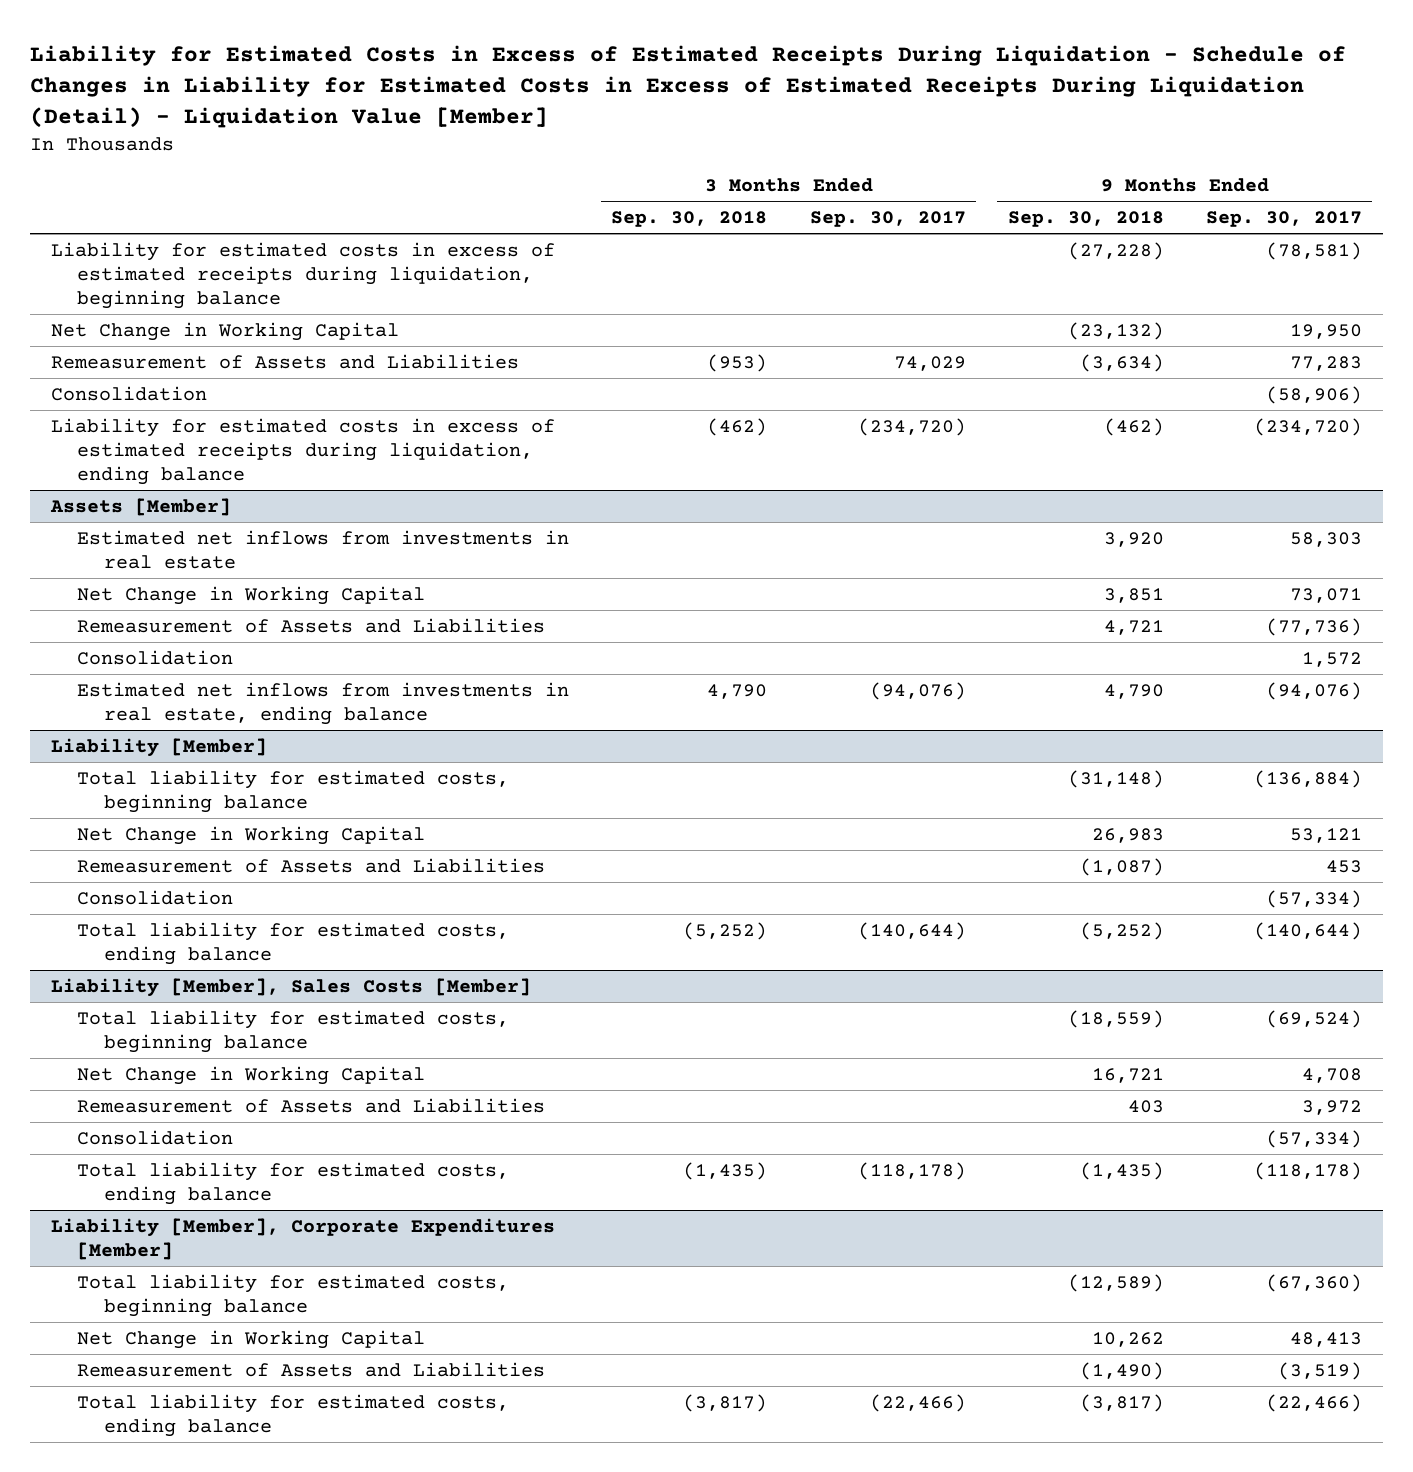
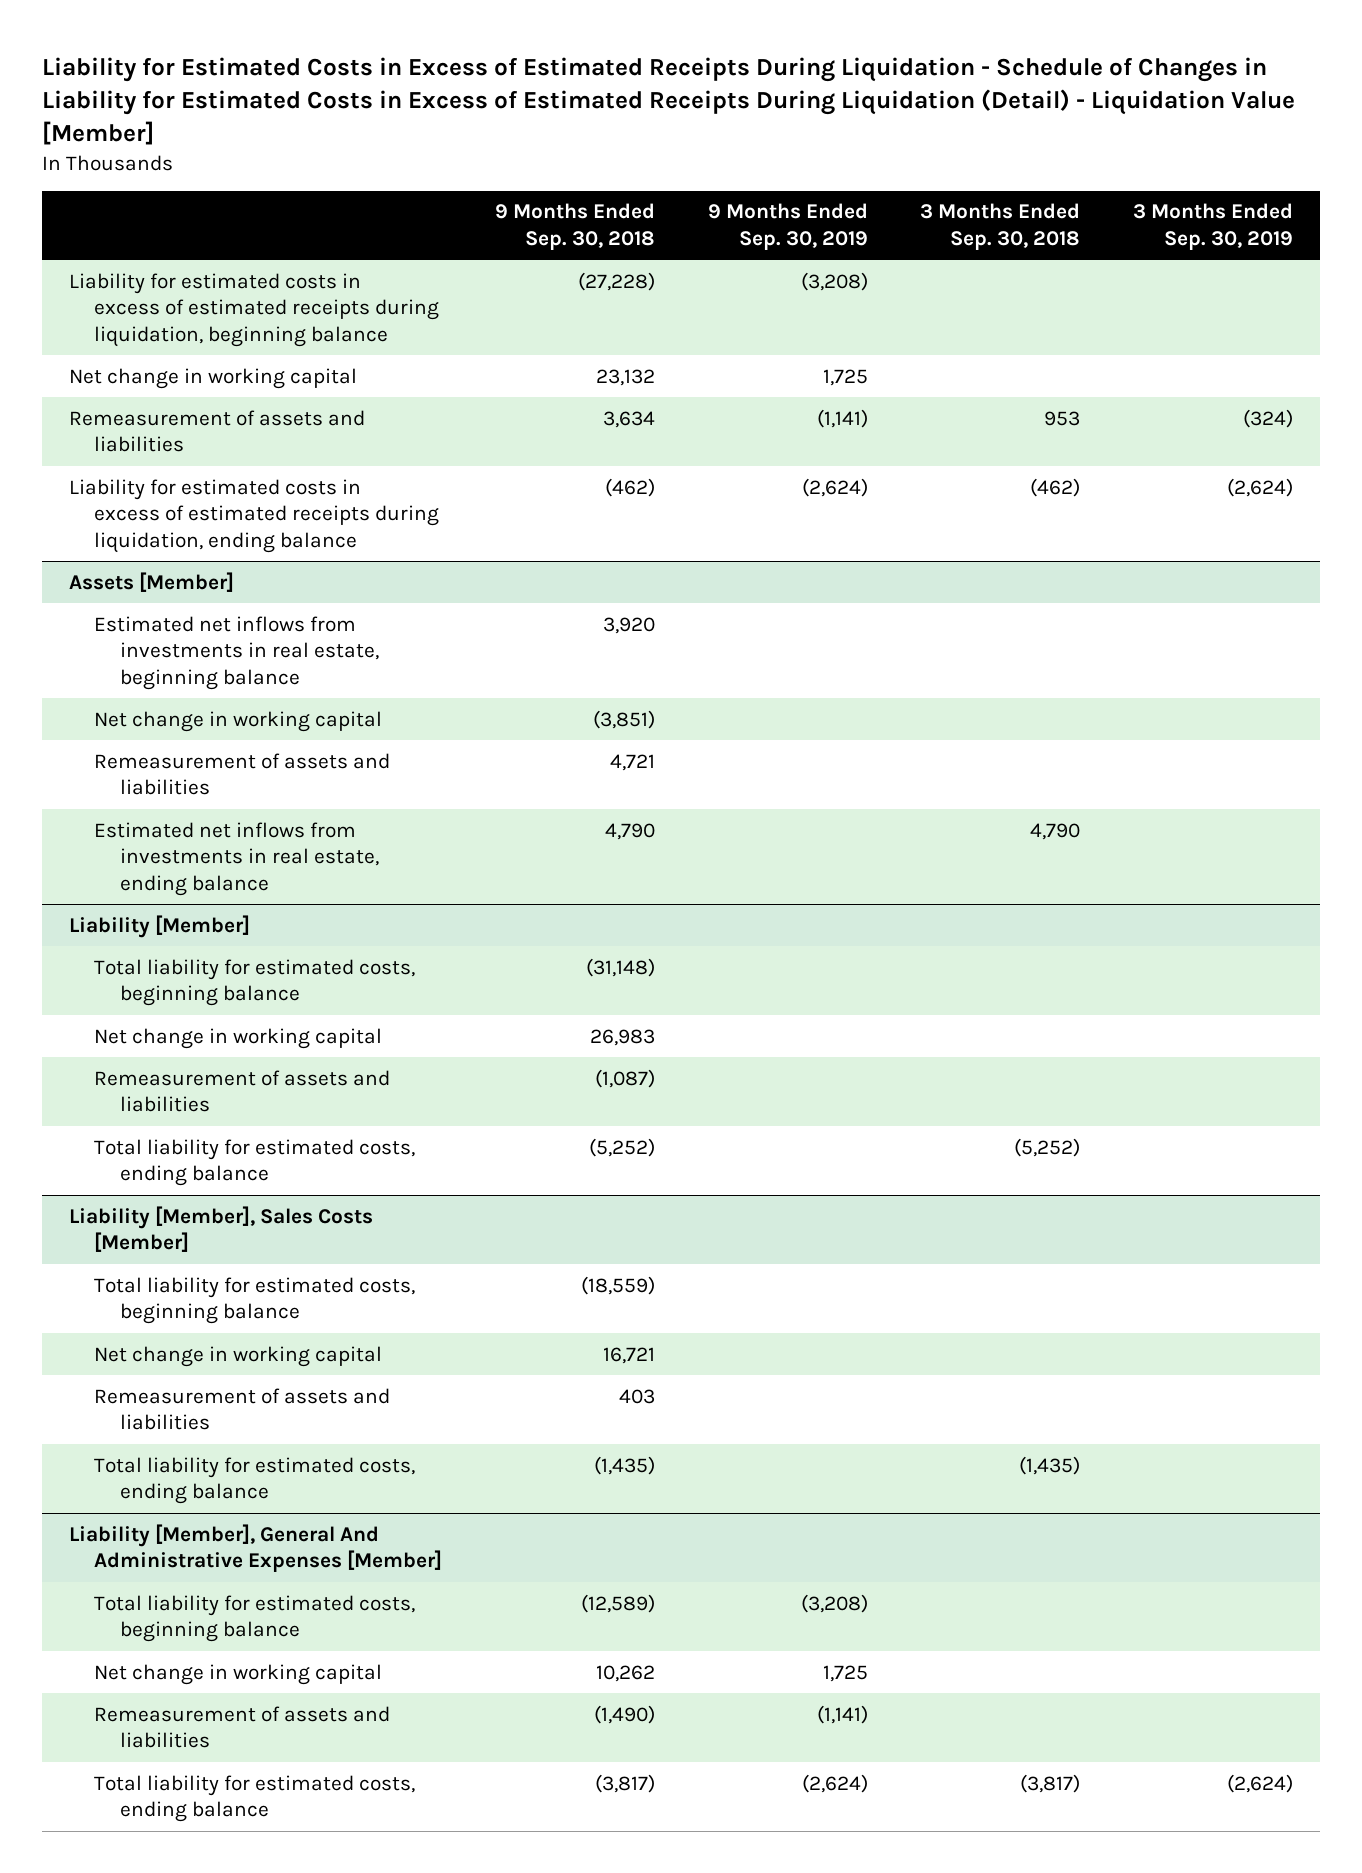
[809,211,966,228] Sep. 30, 2017 -> none
[1205,211,1362,228] Sep. 30, 2017 -> none
none -> [707,203,868,251] 9 Months Ended Sep. 30, 2019
none -> [1133,203,1294,251] 3 Months Ended Sep. 30, 2019
[51,385,208,401] Consolidation -> none
[51,321,400,341] Net Change in Working Capital -> [68,367,357,389] Net change in working capital
[1067,321,1164,340] (23,132) -> [595,368,655,386] 23,132
[51,353,520,369] Remeasurement of Assets and Liabilities -> [68,409,365,453] Remeasurement of assets and liabilities
[707,353,768,372] (953) -> [1044,410,1081,426] 953
[1079,353,1164,372] (3,634) -> [602,410,655,428] 3,634
[77,649,234,665] Consolidation -> none
[77,529,570,569] Estimated net inflows from investments in real estate -> [94,615,379,691] Estimated net inflows from investments in real estate, beginning balance
[77,585,426,605] Net Change in Working Capital -> [94,710,383,732] Net change in working capital
[1103,587,1164,603] 3,851 -> [592,709,655,729] (3,851)
[77,617,546,633] Remeasurement of Assets and Liabilities -> [94,752,391,796] Remeasurement of assets and liabilities
[77,889,234,905] Consolidation -> none
[77,825,426,845] Net Change in Working Capital -> [94,1027,383,1049] Net change in working capital
[77,857,546,873] Remeasurement of Assets and Liabilities -> [94,1069,391,1113] Remeasurement of assets and liabilities
[77,1129,234,1145] Consolidation -> none
[77,1065,426,1085] Net Change in Working Capital -> [94,1345,383,1367] Net change in working capital
[77,1097,546,1113] Remeasurement of Assets and Liabilities -> [94,1387,391,1431] Remeasurement of assets and liabilities
[51,1217,556,1260] Liability [Member], Corporate Expenditures [Member] -> none
none -> [68,1523,443,1573] Liability [Member], General And Administrative Expenses [Member]
[77,1329,426,1349] Net Change in Working Capital -> [94,1663,383,1685] Net change in working capital
[77,1361,546,1377] Remeasurement of Assets and Liabilities -> [94,1705,391,1749] Remeasurement of assets and liabilities

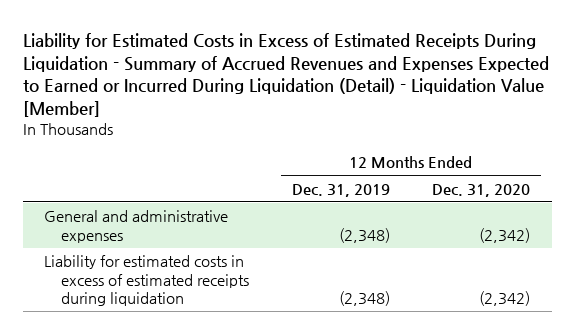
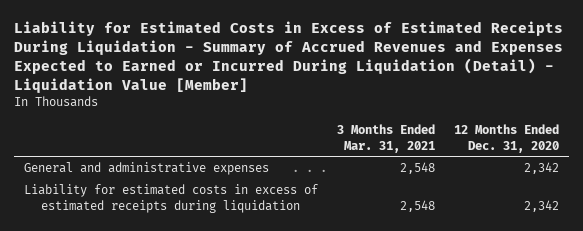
[291,183,390,197] Dec. 31, 2019 -> none
none -> [336,123,435,153] 3 Months Ended Mar. 31, 2021
[479,227,531,243] (2,342) -> [524,162,560,175] 2,342
[479,291,531,307] (2,342) -> [524,200,560,213] 2,342

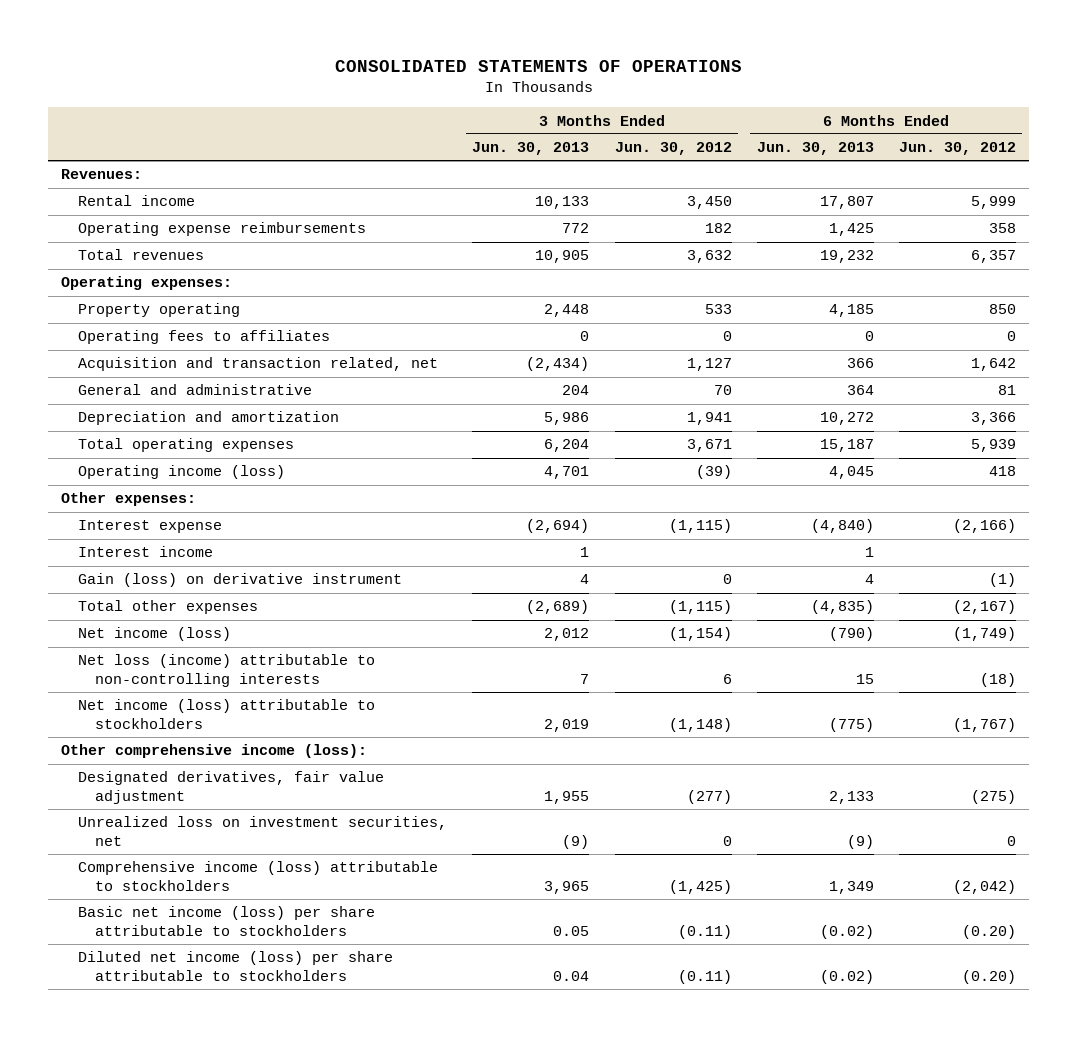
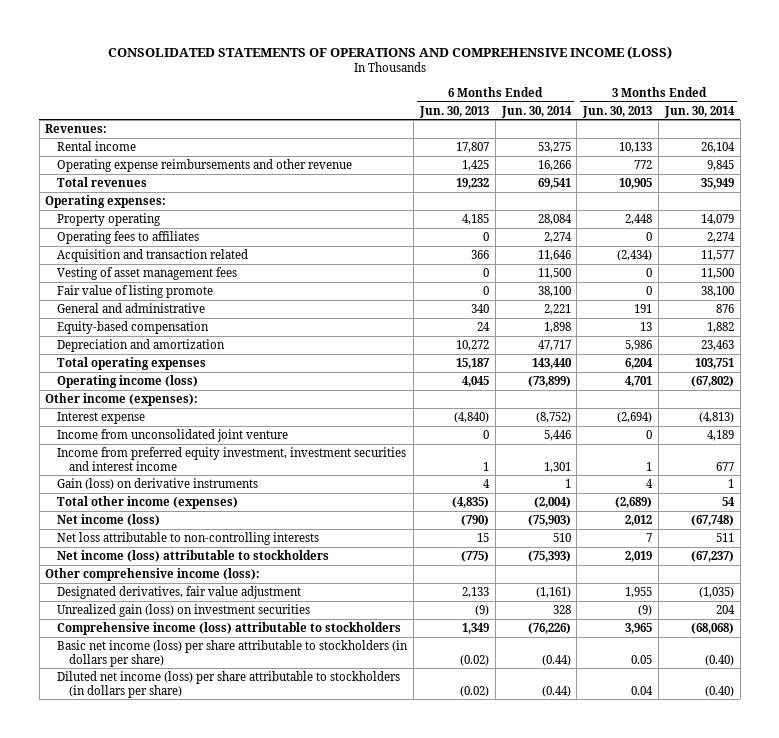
[334,59,742,72] CONSOLIDATED STATEMENTS OF OPERATIONS -> [107,45,672,59] CONSOLIDATED STATEMENTS OF OPERATIONS AND COMPREHENSIVE INCOME (LOSS)
[614,142,732,156] Jun. 30, 2012 -> none
[899,142,1017,156] Jun. 30, 2012 -> none
none -> [500,105,572,118] Jun. 30, 2014
none -> [663,105,735,118] Jun. 30, 2014
[78,222,367,237] Operating expense reimbursements -> [57,159,353,173] Operating expense reimbursements and other revenue
[78,357,439,372] Acquisition and transaction related, net -> [57,249,249,263] Acquisition and transaction related
none -> [57,267,238,281] Vesting of asset management fees
none -> [57,285,214,299] Fair value of listing promote
[562,385,590,396] 204 -> [634,304,653,314] 191
[846,385,874,396] 364 -> [470,304,489,314] 340
none -> [57,321,210,335] Equity-based compensation
[61,492,197,507] Other expenses: -> [45,393,199,407] Other income (expenses):
[78,546,214,558] Interest income -> none
none -> [57,429,289,443] Income from unconsolidated joint venture
none -> [57,447,407,471] Income from preferred equity investment, investment securities and interest income
[78,573,403,588] Gain (loss) on derivative instrument -> [57,478,259,491] Gain (loss) on derivative instruments
[78,600,259,615] Total other expenses -> [57,496,239,510] Total other income (expenses)
[78,654,376,688] Net loss (income) attributable to non-controlling interests -> [57,532,320,546] Net loss attributable to non-controlling interests
[78,816,448,847] Unrealized loss on investment securities, net -> [57,604,311,618] Unrealized gain (loss) on investment securities
[78,906,376,937] Basic net income (loss) per share attributable to stockholders -> [57,640,409,667] Basic net income (loss) per share attributable to stockholders (in dollars per share)
[78,951,394,982] Diluted net income (loss) per share attributable to stockholders -> [57,671,401,698] Diluted net income (loss) per share attributable to stockholders (in dollars per share)

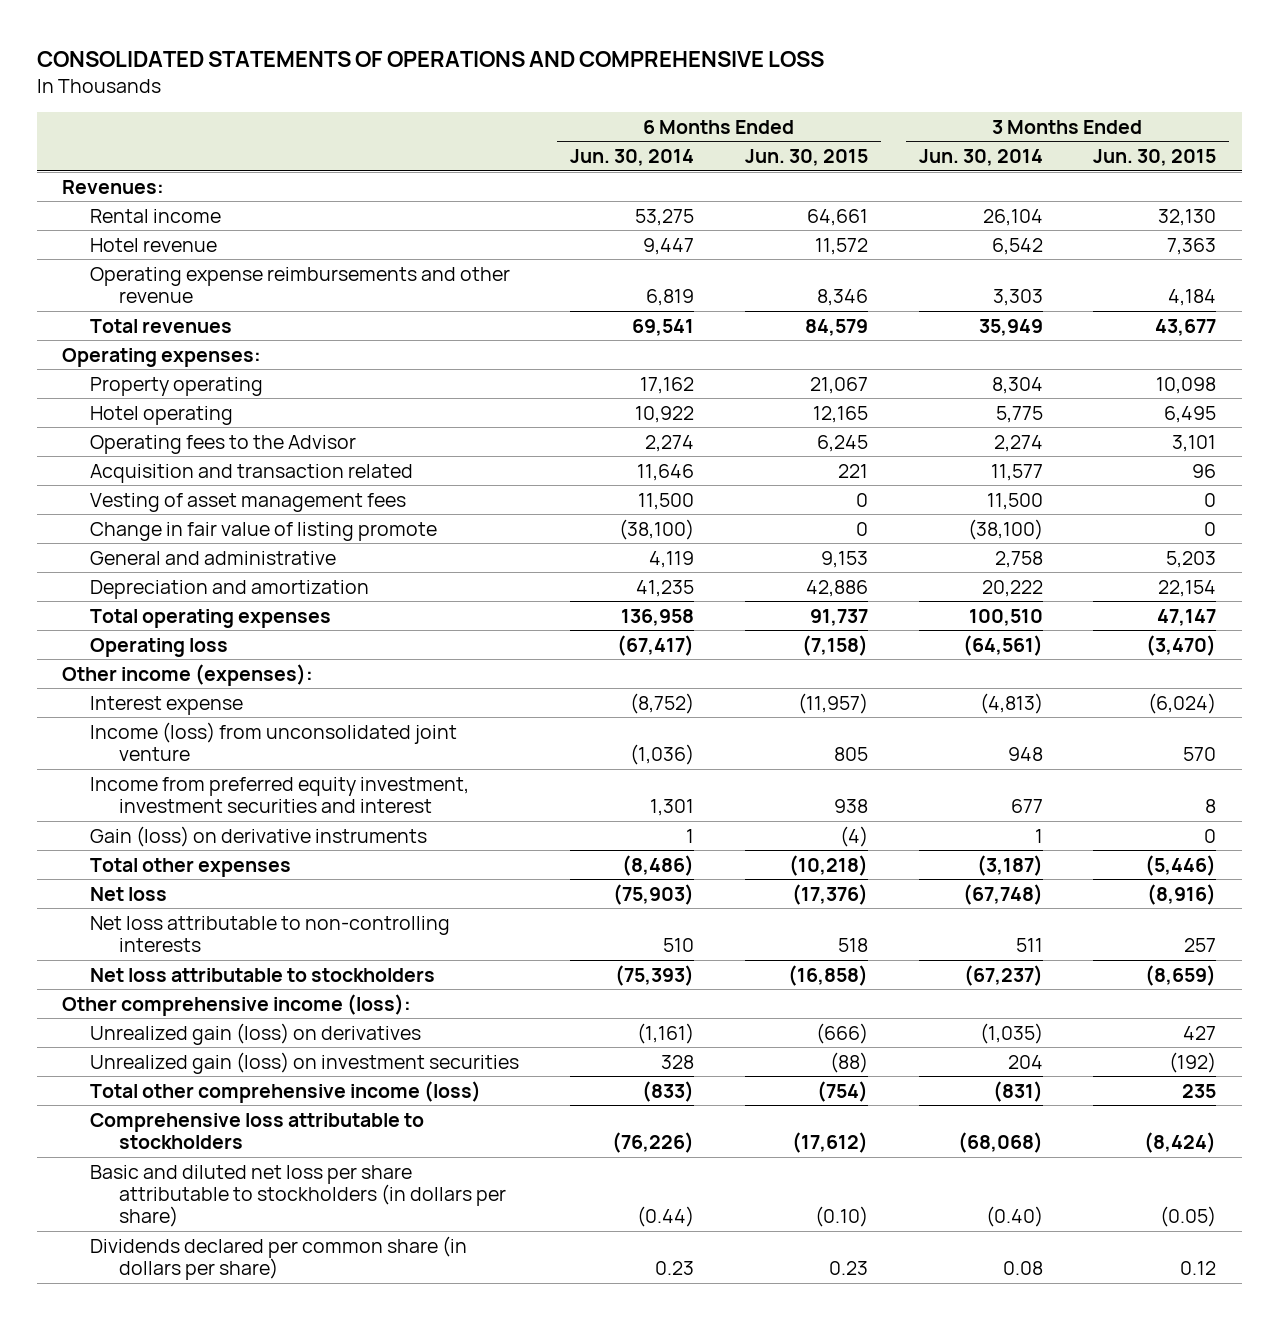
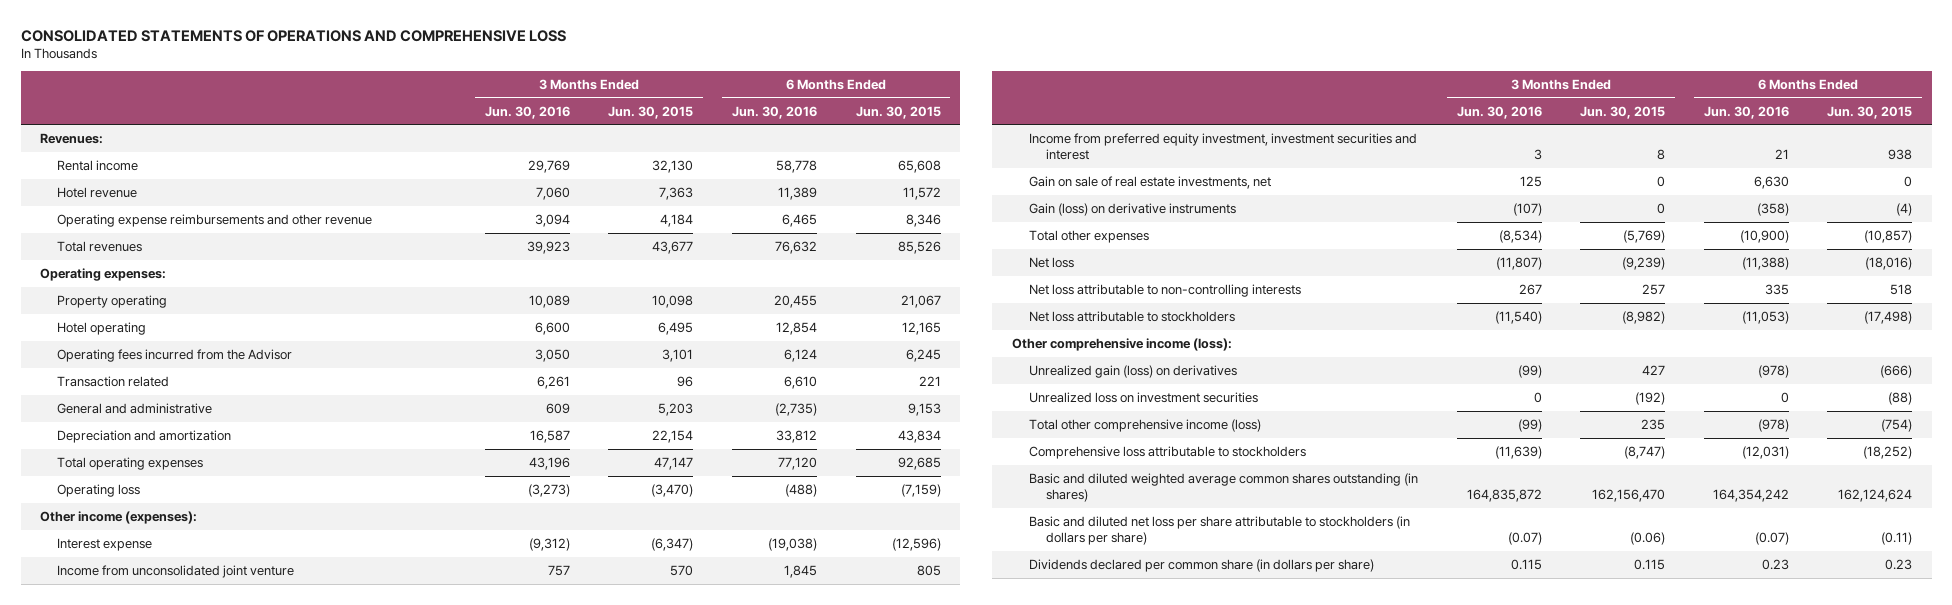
[570,149,695,167] Jun. 30, 2014 -> none
[918,149,1043,167] Jun. 30, 2014 -> none
none -> [484,105,570,119] Jun. 30, 2016
none -> [731,105,817,119] Jun. 30, 2016
[806,208,868,226] 64,661 -> [897,159,941,173] 65,608
[804,318,868,336] 84,579 -> [897,240,941,254] 85,526
[90,492,407,512] Vesting of asset management fees -> none
[90,521,438,541] Change in fair value of listing promote -> none
[90,434,357,454] Operating fees to the Advisor -> [57,348,293,362] Operating fees incurred from the Advisor
[90,463,414,483] Acquisition and transaction related -> [57,375,170,387] Transaction related
[805,579,868,597] 42,886 -> [897,429,941,443] 43,834
[809,608,868,626] 91,737 -> [897,456,941,470] 92,685
[801,634,868,656] (7,158) -> [900,483,941,497] (7,159)
[797,692,868,714] (11,957) -> [891,537,941,551] (12,596)
[1148,692,1217,714] (6,024) -> [651,537,694,551] (6,347)
[90,721,458,762] Income (loss) from unconsolidated joint venture -> [57,564,295,578] Income from unconsolidated joint venture
none -> [1028,175,1271,189] Gain on sale of real estate investments, net
[788,854,868,876] (10,218) -> [1864,229,1913,243] (10,857)
[1145,854,1217,876] (5,446) -> [1623,229,1666,243] (5,769)
[791,883,868,905] (17,376) -> [1865,256,1913,270] (18,016)
[1147,883,1217,905] (8,916) -> [1622,256,1666,270] (9,239)
[787,964,868,986] (16,858) -> [1864,310,1913,324] (17,498)
[1145,964,1217,986] (8,659) -> [1622,310,1666,324] (8,982)
[90,1051,520,1074] Unrealized gain (loss) on investment securities -> [1028,391,1258,403] Unrealized loss on investment securities
[791,1132,868,1154] (17,612) -> [1863,445,1913,459] (18,252)
[1144,1132,1217,1154] (8,424) -> [1624,445,1666,459] (8,747)
none -> [1028,472,1418,503] Basic and diluted weighted average common shares outstanding (in shares)
[814,1206,868,1228] (0.10) -> [1881,532,1913,546] (0.11)
[1160,1206,1217,1228] (0.05) -> [1630,532,1666,546] (0.06)
[1180,1261,1217,1276] 0.12 -> [1634,558,1666,570] 0.115

